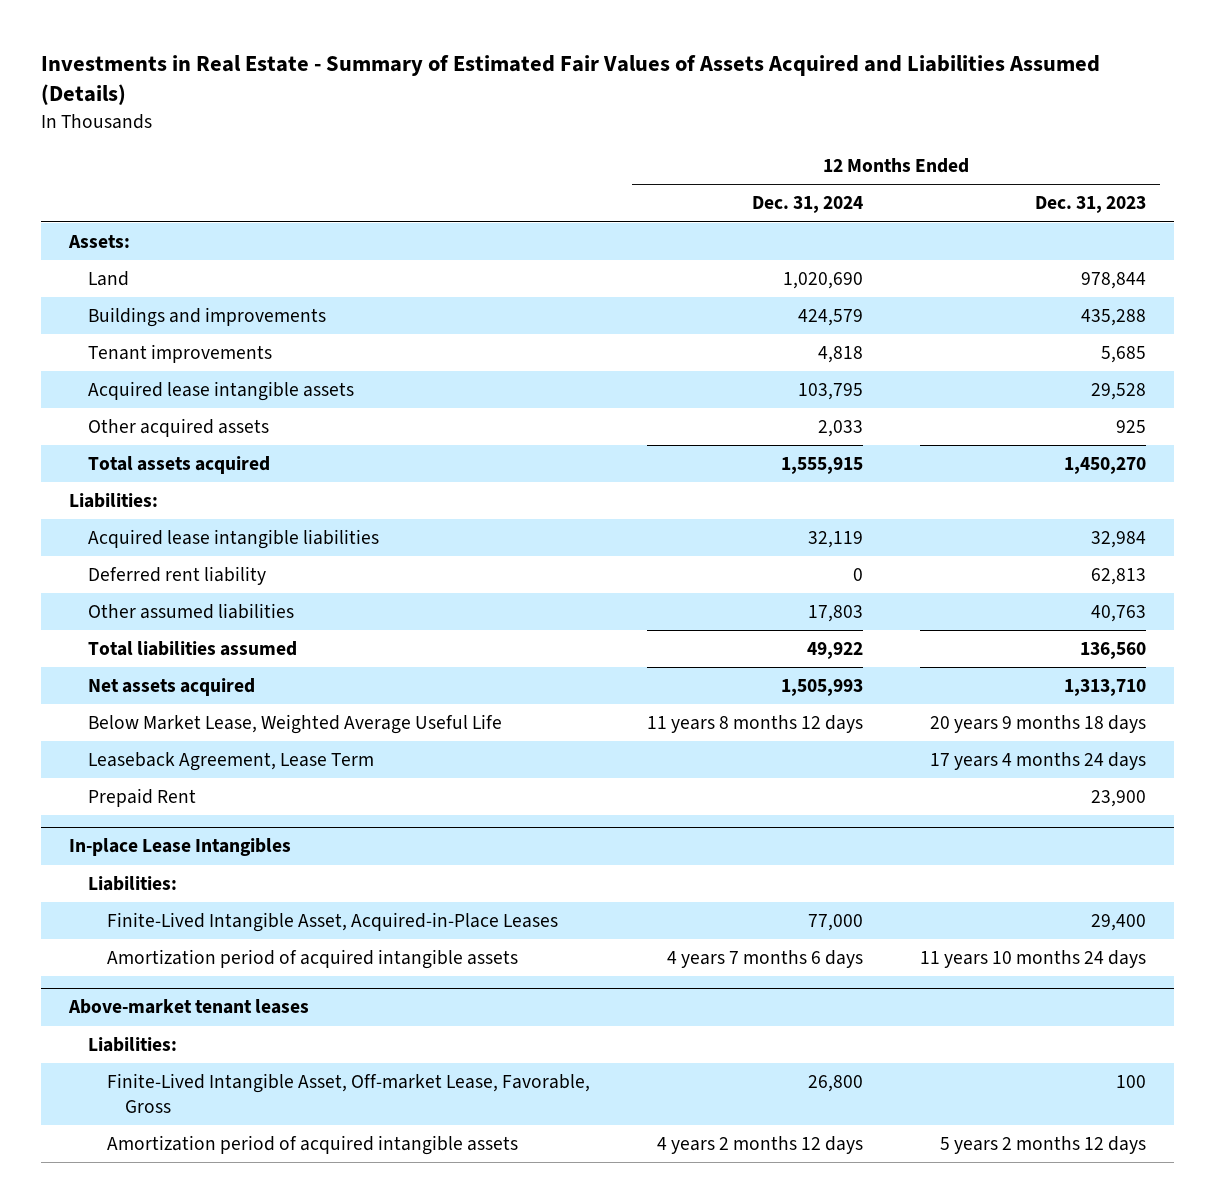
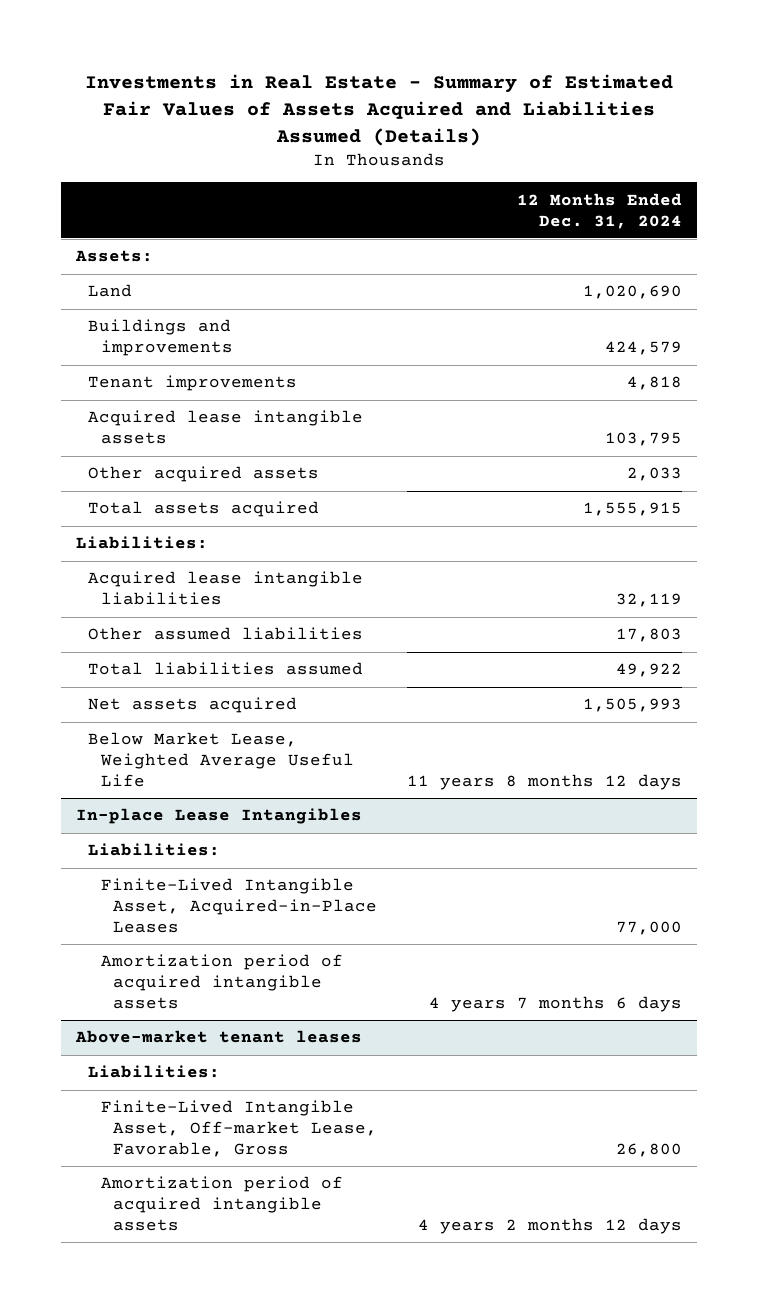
[1034,196,1146,214] Dec. 31, 2023 -> none
[88,566,267,586] Deferred rent liability -> none
[88,752,375,772] Leaseback Agreement, Lease Term -> none
[88,788,197,808] Prepaid Rent -> none

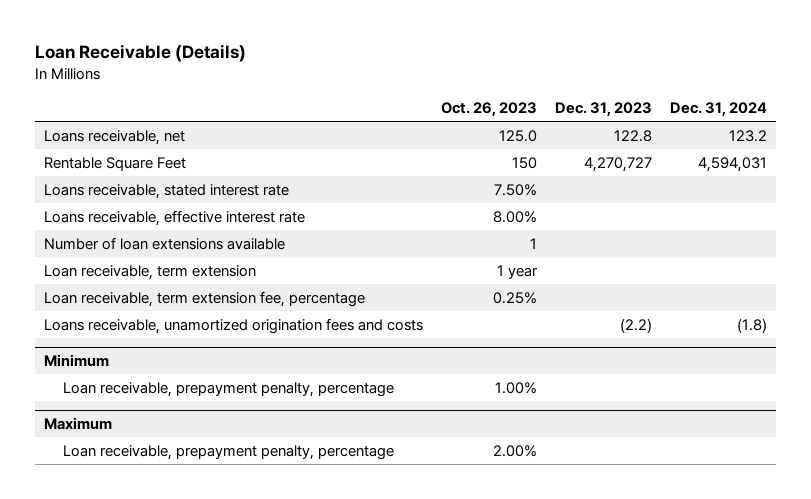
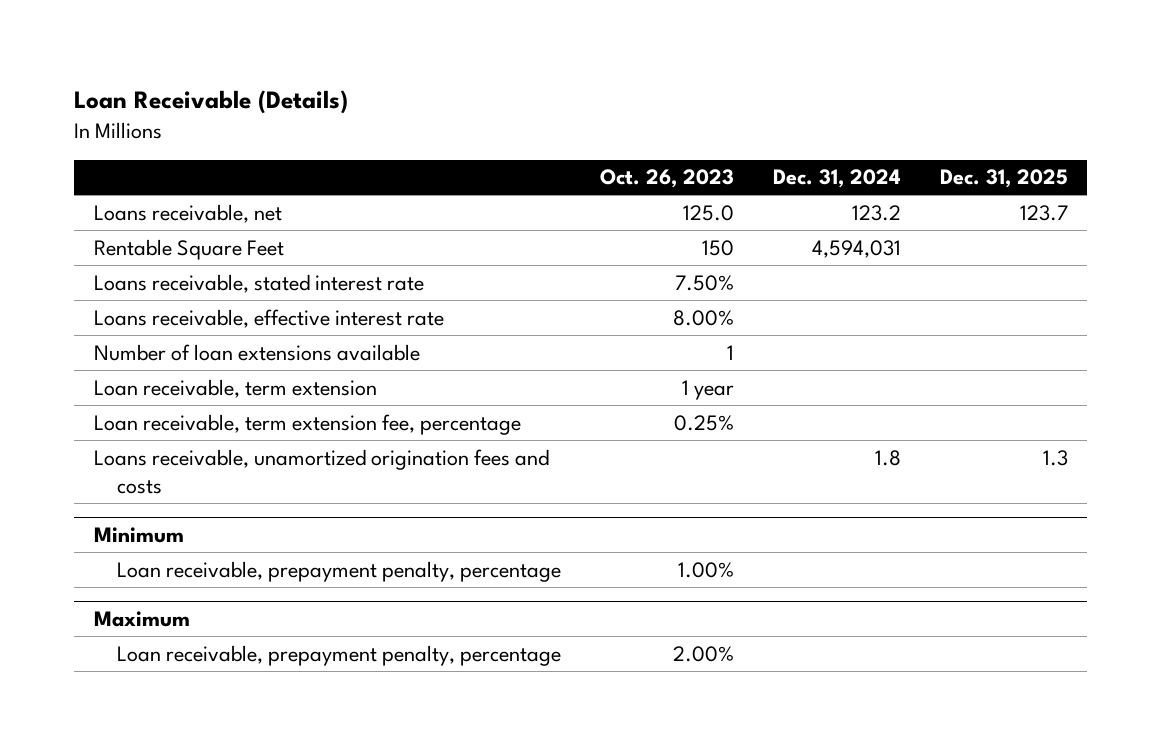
[555,102,653,118] Dec. 31, 2023 -> none
none -> [939,169,1068,189] Dec. 31, 2025
[737,317,768,333] (1.8) -> [875,449,902,466] 1.8

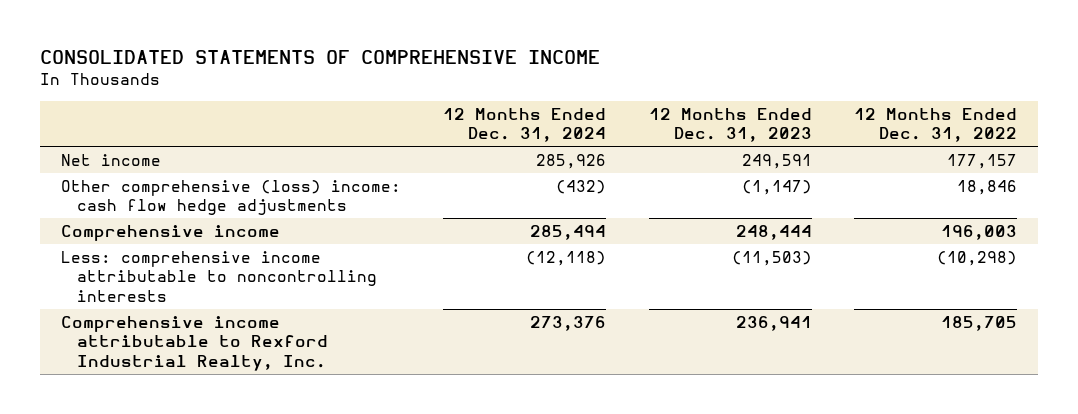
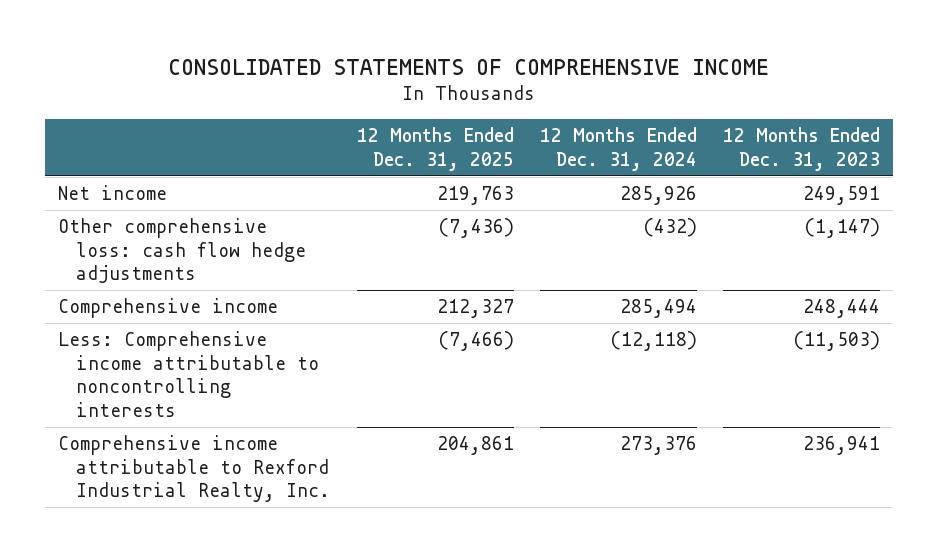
[854,107,1018,143] 12 Months Ended Dec. 31, 2022 -> none
none -> [356,127,514,172] 12 Months Ended Dec. 31, 2025
[61,179,402,216] Other comprehensive (loss) income: cash flow hedge adjustments -> [58,217,307,284] Other comprehensive loss: cash flow hedge adjustments
[61,250,378,302] Less: comprehensive income attributable to noncontrolling interests -> [58,330,320,418] Less: Comprehensive income attributable to noncontrolling interests

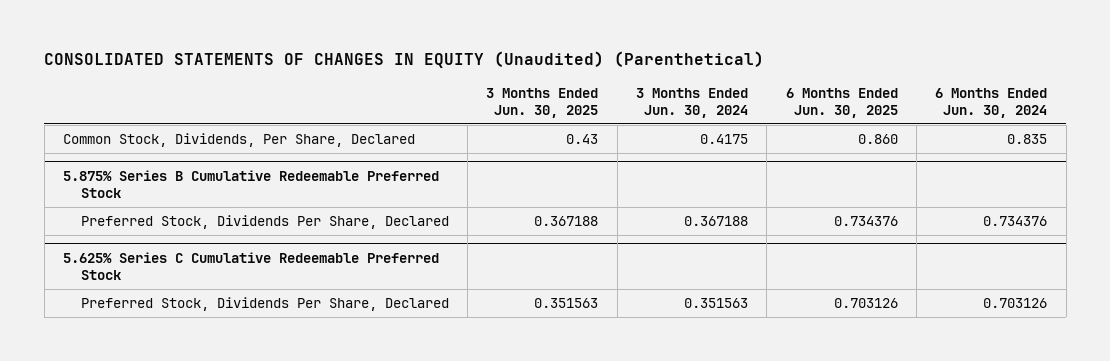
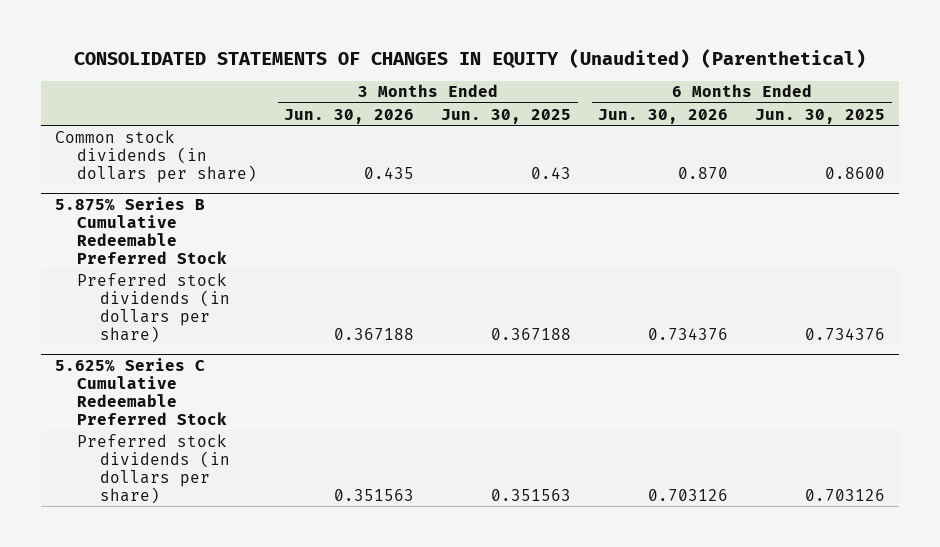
[635,87,748,118] 3 Months Ended Jun. 30, 2024 -> none
[935,87,1048,118] 6 Months Ended Jun. 30, 2024 -> none
none -> [284,108,415,124] Jun. 30, 2026
none -> [598,108,729,124] Jun. 30, 2026
[63,132,416,147] Common Stock, Dividends, Per Share, Declared -> [54,129,258,183] Common stock dividends (in dollars per share)
[857,133,898,144] 0.860 -> [825,166,886,179] 0.8600
[80,214,449,229] Preferred Stock, Dividends Per Share, Declared -> [77,272,231,343] Preferred stock dividends (in dollars per share)
[80,296,449,311] Preferred Stock, Dividends Per Share, Declared -> [77,433,231,504] Preferred stock dividends (in dollars per share)

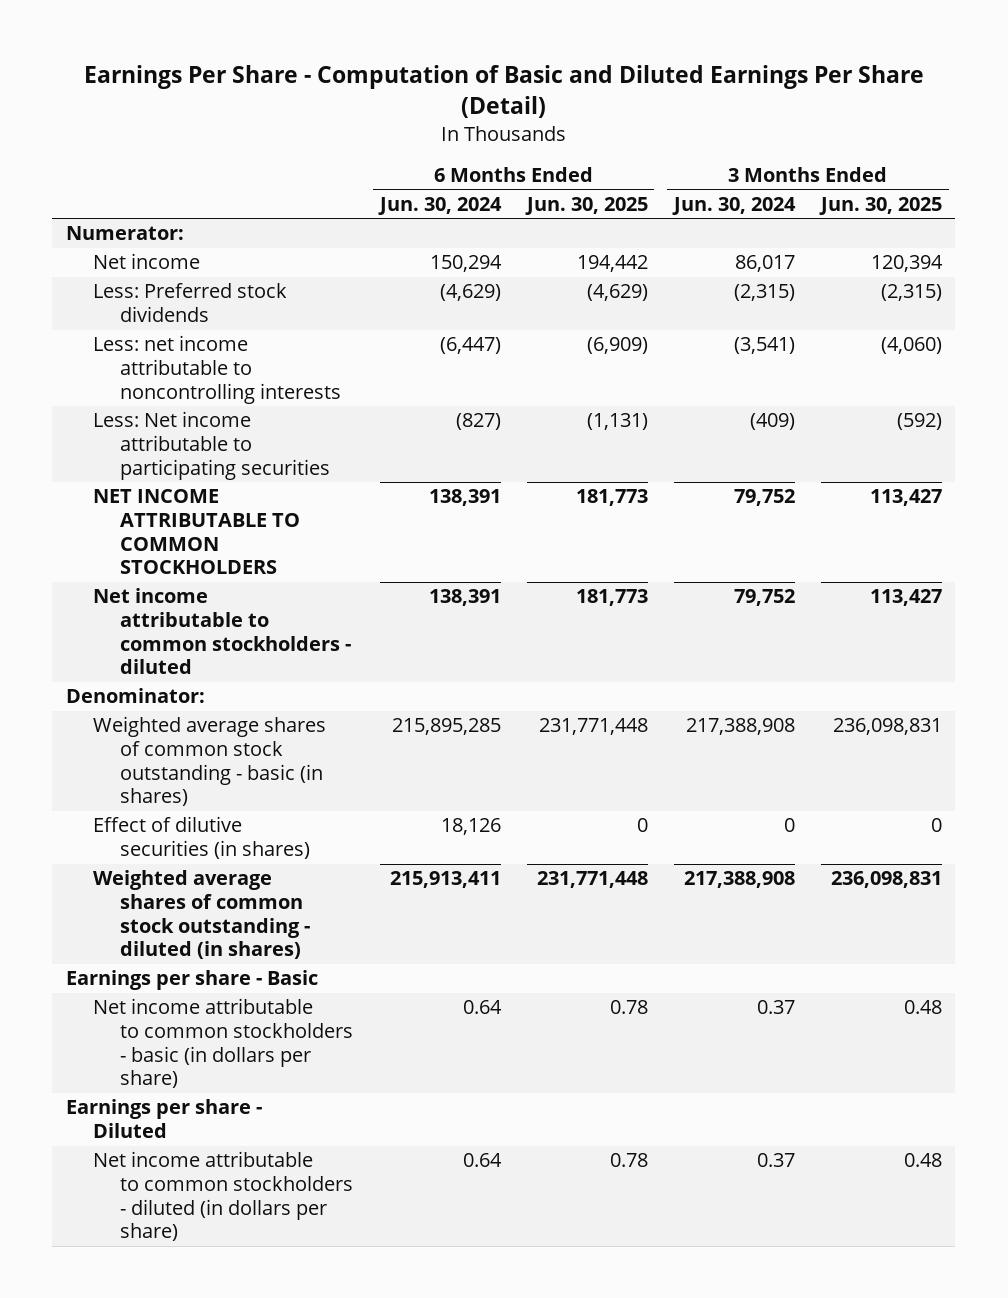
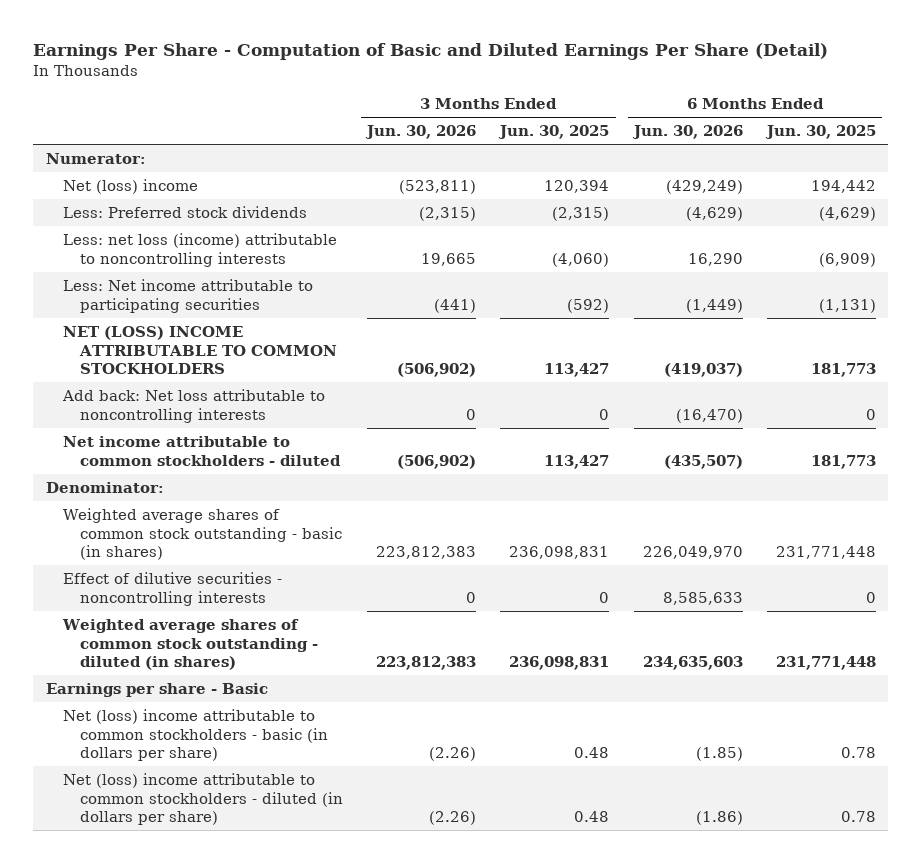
[377,197,502,216] Jun. 30, 2024 -> none
[671,197,796,216] Jun. 30, 2024 -> none
none -> [365,124,477,139] Jun. 30, 2026
none -> [631,124,743,139] Jun. 30, 2026
[93,253,201,270] Net income -> [62,178,198,194] Net (loss) income
[93,335,342,404] Less: net income attributable to noncontrolling interests -> [62,232,337,267] Less: net loss (income) attributable to noncontrolling interests
[93,489,301,575] NET INCOME ATTRIBUTABLE TO COMMON STOCKHOLDERS -> [62,325,338,375] NET (LOSS) INCOME ATTRIBUTABLE TO COMMON STOCKHOLDERS
none -> [61,388,325,423] Add back: Net loss attributable to noncontrolling interests
[93,816,311,860] Effect of dilutive securities (in shares) -> [62,571,282,606] Effect of dilutive securities - noncontrolling interests
[65,1099,262,1139] Earnings per share - Diluted -> none
[93,998,354,1089] Net income attributable to common stockholders - basic (in dollars per share) -> [62,708,329,762] Net (loss) income attributable to common stockholders - basic (in dollars per share)
[93,1151,354,1242] Net income attributable to common stockholders - diluted (in dollars per share) -> [62,772,344,826] Net (loss) income attributable to common stockholders - diluted (in dollars per share)

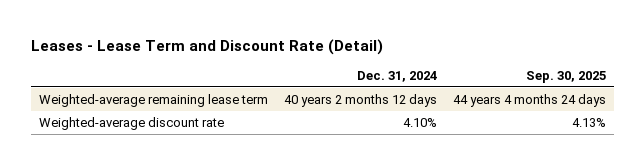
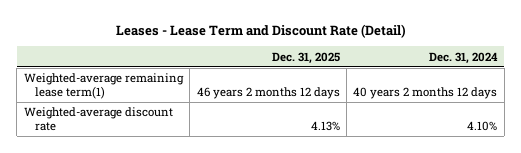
[525,70,606,83] Sep. 30, 2025 -> none
none -> [271,51,340,64] Dec. 31, 2025
[38,94,268,108] Weighted-average remaining lease term -> [23,73,184,99] Weighted-average remaining lease term(1)

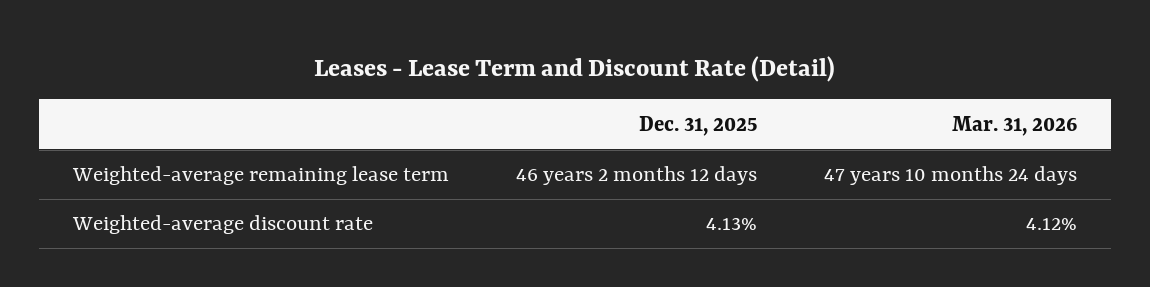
[429,51,499,64] Dec. 31, 2024 -> none
none -> [952,115,1078,136] Mar. 31, 2026
[23,73,184,99] Weighted-average remaining lease term(1) -> [71,166,449,186] Weighted-average remaining lease term

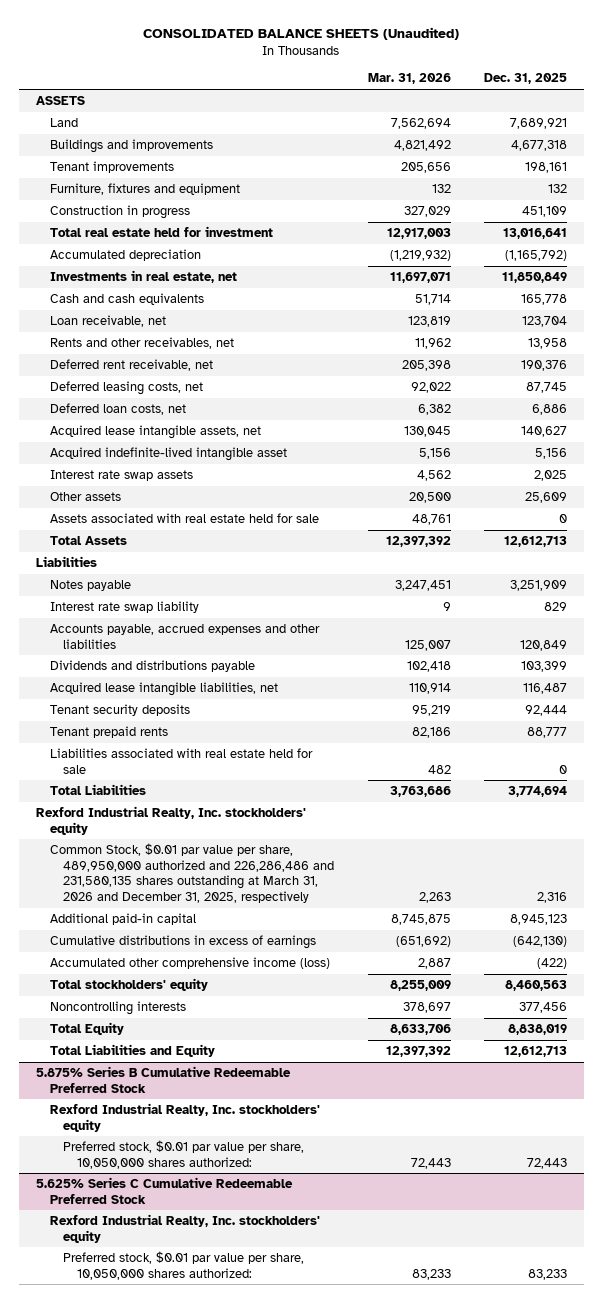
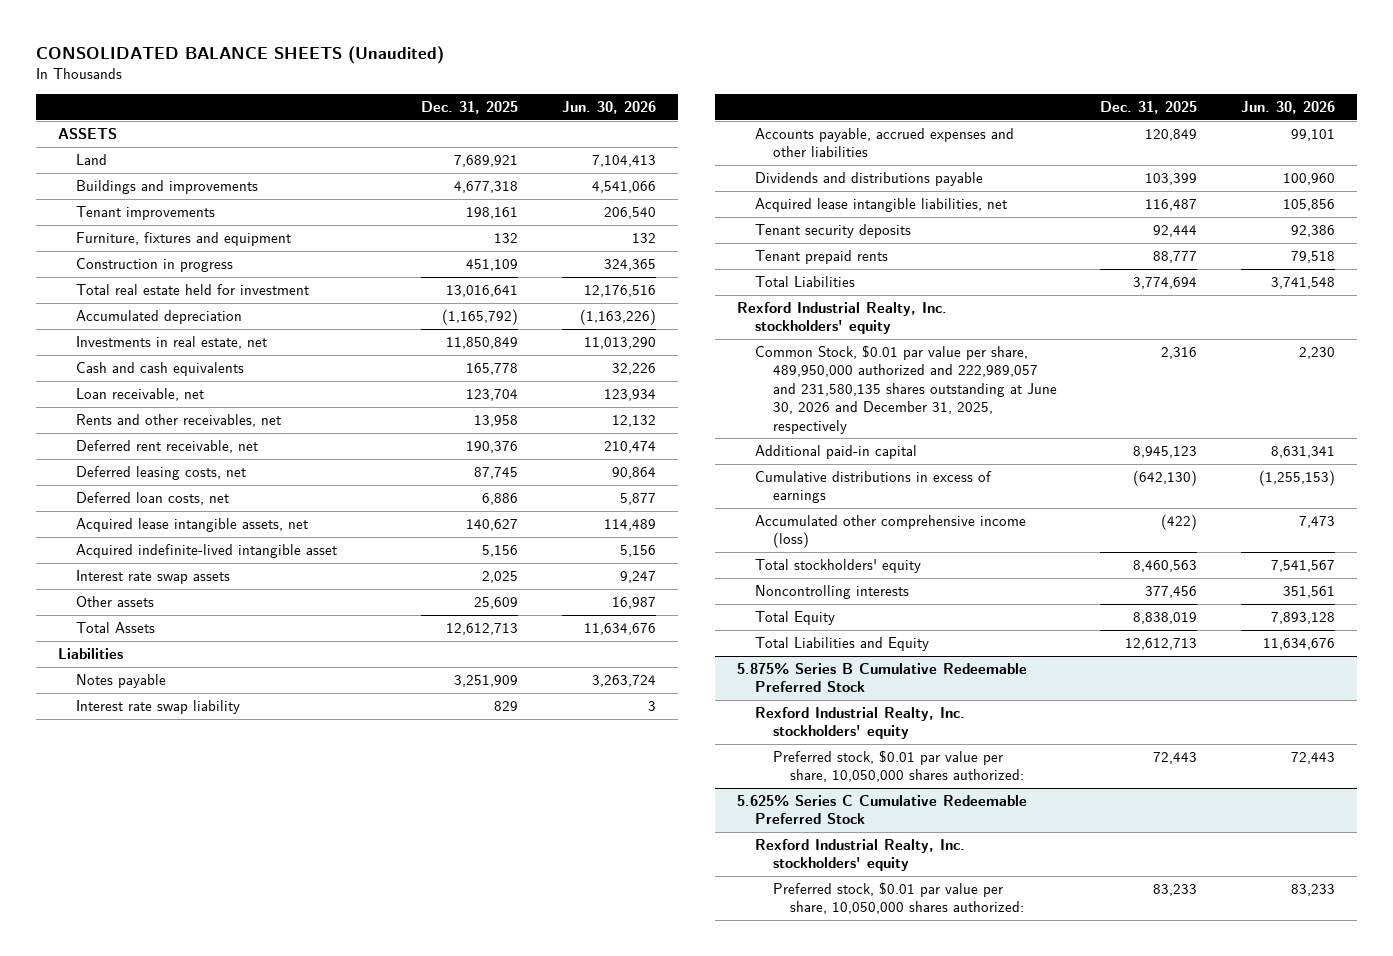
[367,73,451,85] Mar. 31, 2026 -> none
none -> [561,101,656,115] Jun. 30, 2026
[49,513,319,524] Assets associated with real estate held for sale -> none
[49,748,313,774] Liabilities associated with real estate held for sale -> none
[49,843,335,903] Common Stock, $0.01 par value per share, 489,950,000 authorized and 226,286,486 and 231,580,135 shares outstanding at March 31, 2026 and December 31, 2025, respectively -> [754,345,1057,434] Common Stock, $0.01 par value per share, 489,950,000 authorized and 222,989,057 and 231,580,135 shares outstanding at June 30, 2026 and December 31, 2025, respectively

